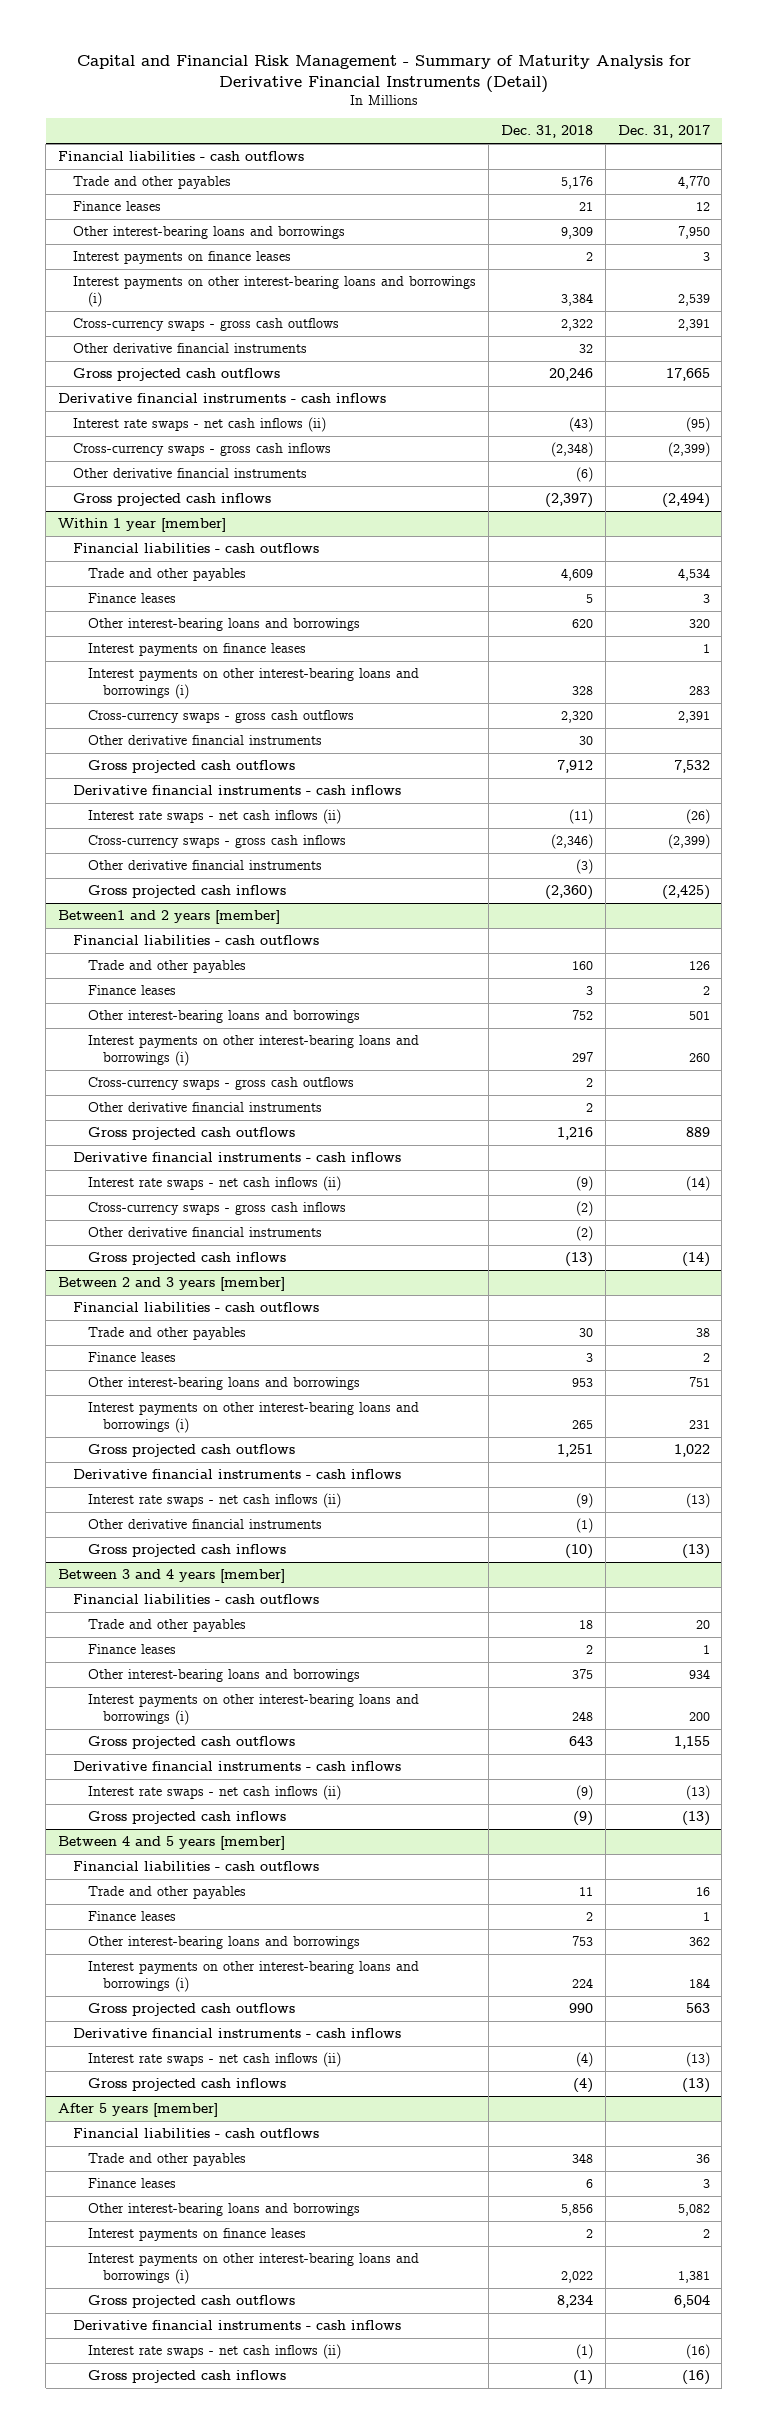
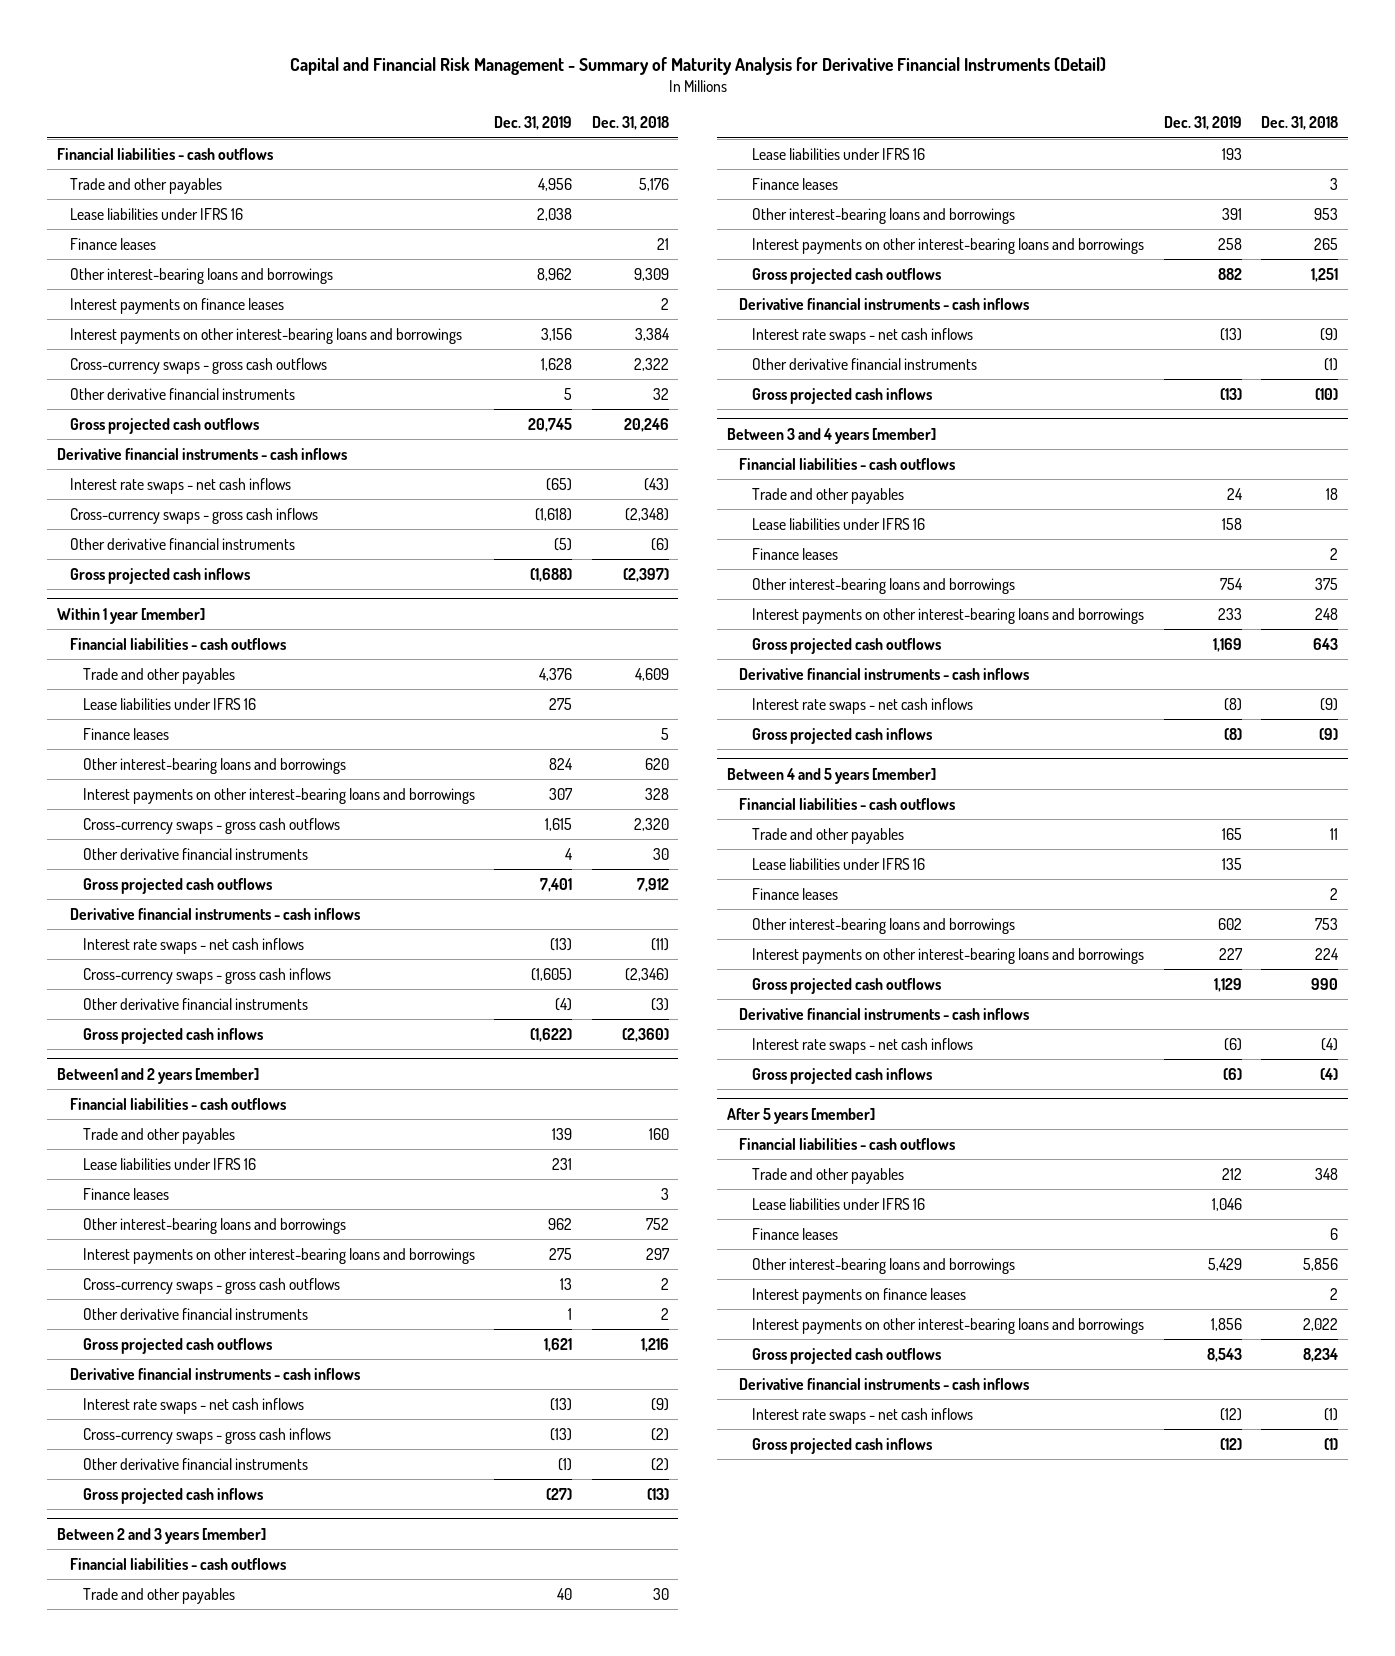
[617,125,710,139] Dec. 31, 2017 -> none
none -> [494,116,573,131] Dec. 31, 2019
none -> [69,207,243,220] Lease liabilities under IFRS 16
[72,276,476,308] Interest payments on other interest-bearing loans and borrowings (i) -> [69,327,462,344] Interest payments on other interest-bearing loans and borrowings
[72,417,326,433] Interest rate swaps - net cash inflows (ii) -> [69,477,291,494] Interest rate swaps - net cash inflows
none -> [82,697,256,710] Lease liabilities under IFRS 16
[87,643,306,657] Interest payments on finance leases -> none
[87,668,419,700] Interest payments on other interest-bearing loans and borrowings (i) -> [82,787,475,804] Interest payments on other interest-bearing loans and borrowings
[87,809,341,825] Interest rate swaps - net cash inflows (ii) -> [82,937,304,954] Interest rate swaps - net cash inflows
none -> [82,1157,256,1170] Lease liabilities under IFRS 16
[87,1035,419,1067] Interest payments on other interest-bearing loans and borrowings (i) -> [82,1247,475,1264] Interest payments on other interest-bearing loans and borrowings
[87,1176,341,1192] Interest rate swaps - net cash inflows (ii) -> [82,1397,304,1414] Interest rate swaps - net cash inflows
none -> [751,147,925,160] Lease liabilities under IFRS 16
[87,1402,419,1434] Interest payments on other interest-bearing loans and borrowings (i) -> [751,237,1144,254] Interest payments on other interest-bearing loans and borrowings
[87,1493,341,1509] Interest rate swaps - net cash inflows (ii) -> [751,327,973,344] Interest rate swaps - net cash inflows
none -> [751,517,925,530] Lease liabilities under IFRS 16
[87,1694,419,1726] Interest payments on other interest-bearing loans and borrowings (i) -> [751,607,1144,624] Interest payments on other interest-bearing loans and borrowings
[87,1785,341,1801] Interest rate swaps - net cash inflows (ii) -> [751,697,973,714] Interest rate swaps - net cash inflows
none -> [751,857,925,870] Lease liabilities under IFRS 16
[87,1961,419,1993] Interest payments on other interest-bearing loans and borrowings (i) -> [751,947,1144,964] Interest payments on other interest-bearing loans and borrowings
[87,2052,341,2068] Interest rate swaps - net cash inflows (ii) -> [751,1037,973,1054] Interest rate swaps - net cash inflows
none -> [751,1197,925,1210] Lease liabilities under IFRS 16
[87,2253,419,2285] Interest payments on other interest-bearing loans and borrowings (i) -> [751,1317,1144,1334] Interest payments on other interest-bearing loans and borrowings
[87,2344,341,2360] Interest rate swaps - net cash inflows (ii) -> [751,1407,973,1424] Interest rate swaps - net cash inflows

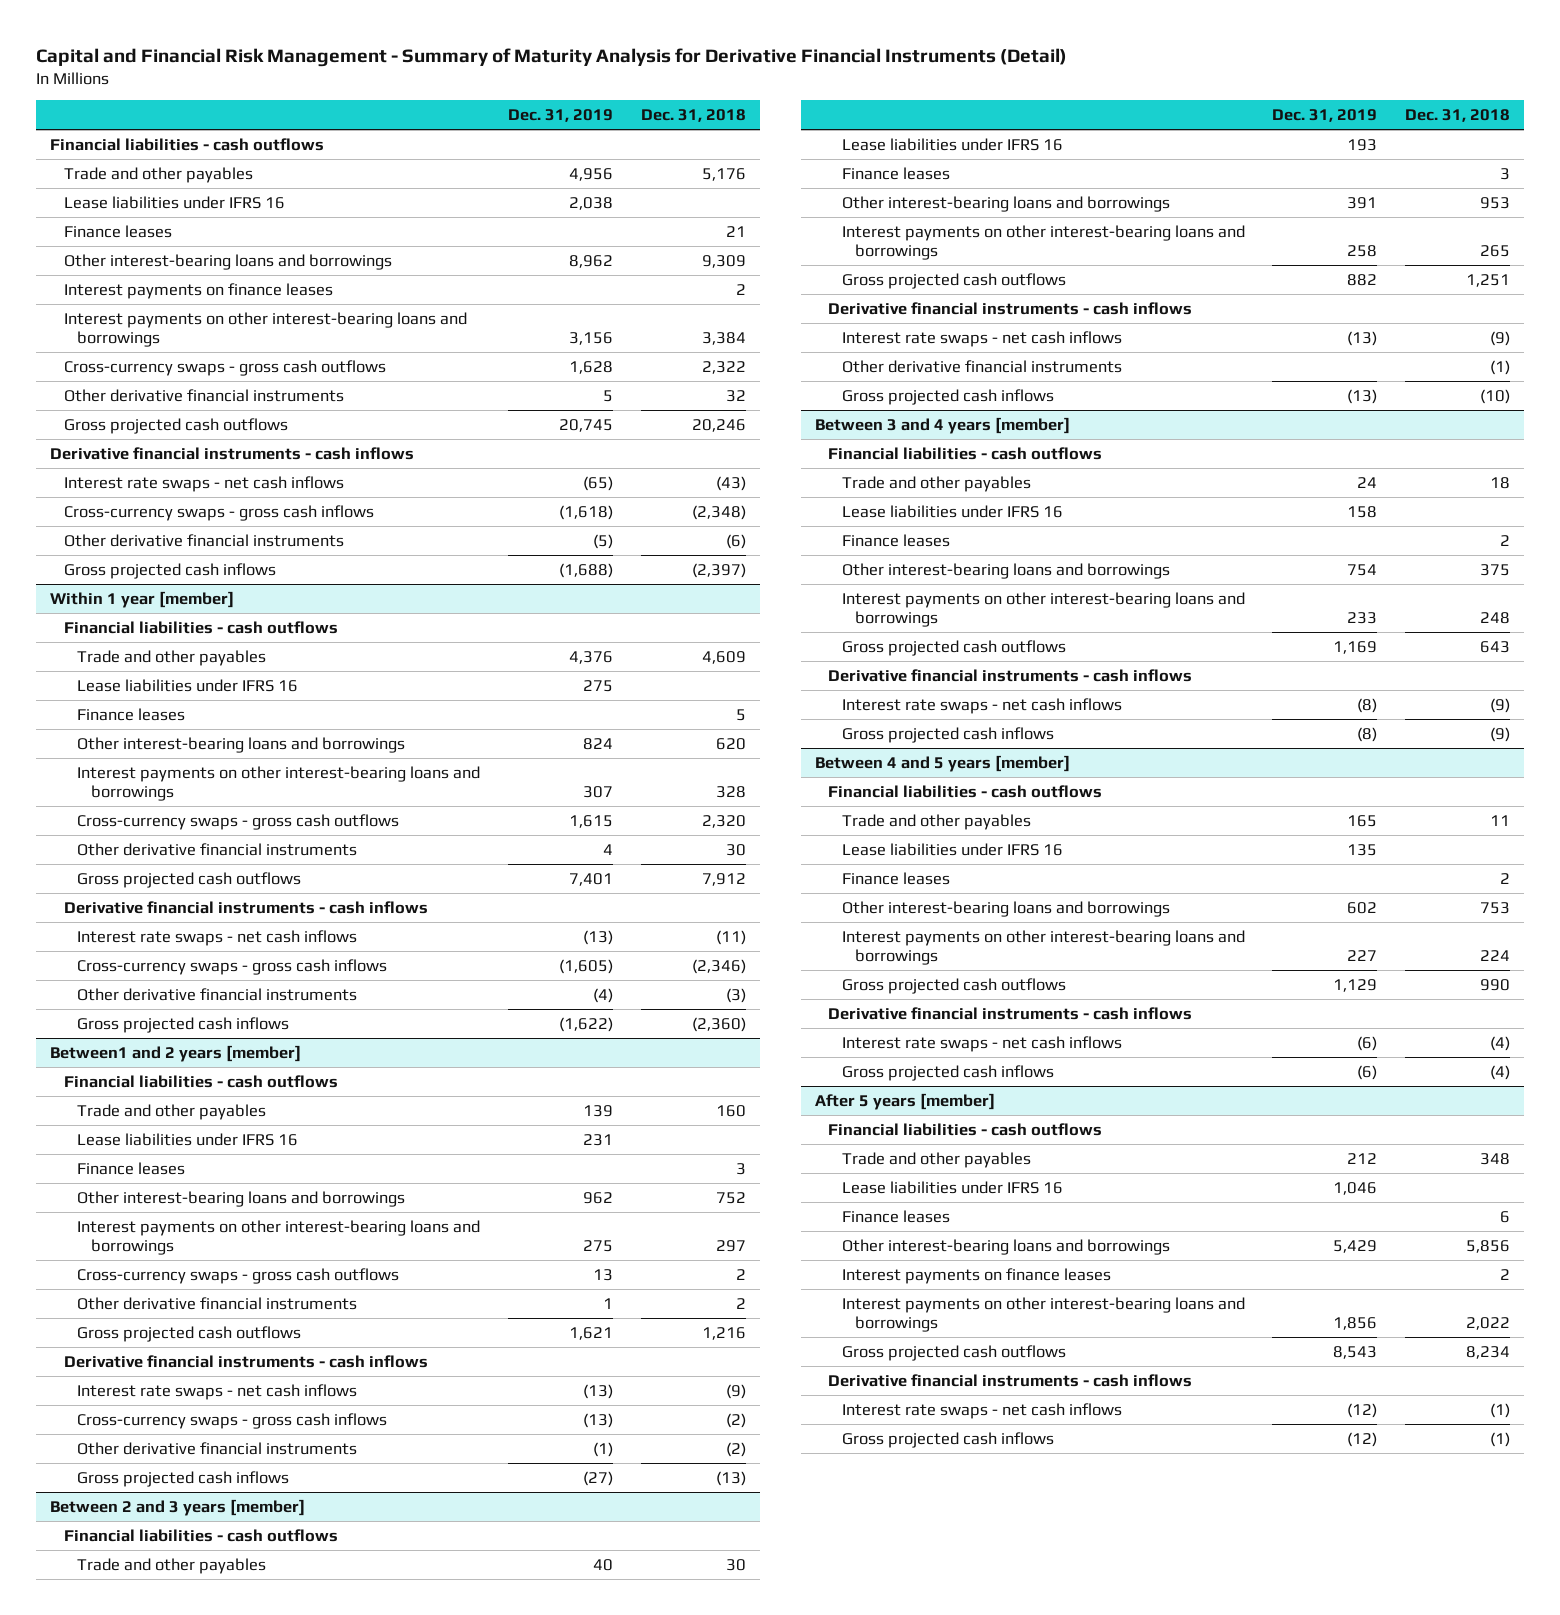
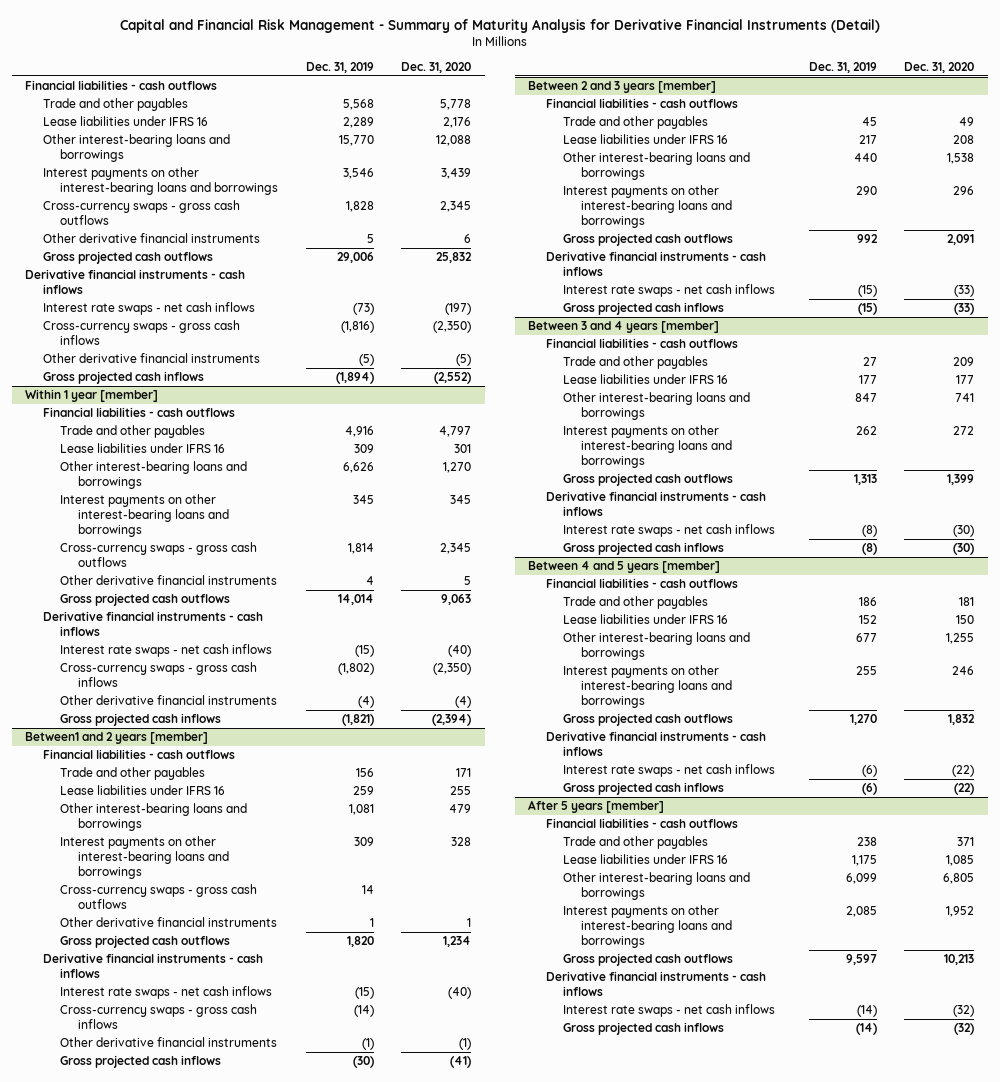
[640,109,746,123] Dec. 31, 2018 -> none
none -> [401,62,472,74] Dec. 31, 2020
[63,224,172,238] Finance leases -> none
[63,282,333,299] Interest payments on finance leases -> none
[569,167,614,181] 4,956 -> [342,99,374,111] 5,568
[569,196,614,210] 2,038 -> [342,117,374,129] 2,289
[569,254,614,268] 8,962 -> [338,135,374,147] 15,770
[569,332,614,346] 3,156 -> [342,168,374,180] 3,546
[569,360,614,374] 1,628 -> [345,201,374,213] 1,828
[559,418,614,432] 20,745 -> [336,252,374,264] 29,006
[583,475,614,491] (65) -> [352,303,374,316] (73)
[559,504,614,520] (1,618) -> [340,321,374,334] (1,816)
[559,562,614,578] (1,688) -> [335,372,374,385] (1,894)
[77,707,186,721] Finance leases -> none
[569,650,614,664] 4,376 -> [344,426,374,438] 4,916
[583,679,614,692] 275 -> [353,444,374,454] 309
[583,737,614,750] 824 -> [342,462,374,474] 6,626
[583,786,614,799] 307 -> [352,495,374,505] 345
[569,814,614,828] 1,615 -> [347,543,374,555] 1,814
[569,872,614,886] 7,401 -> [337,594,374,606] 14,014
[583,929,614,945] (13) -> [354,645,374,658] (15)
[559,958,614,974] (1,605) -> [337,663,374,676] (1,802)
[559,1016,614,1032] (1,622) -> [341,714,374,727] (1,821)
[77,1161,186,1175] Finance leases -> none
[583,1104,614,1117] 139 -> [355,768,374,778] 156
[583,1133,614,1146] 231 -> [352,786,374,796] 259
[583,1191,614,1204] 962 -> [348,804,374,816] 1,081
[583,1240,614,1253] 275 -> [353,837,374,847] 309
[593,1268,614,1281] 13 -> [361,885,374,895] 14
[569,1326,614,1340] 1,621 -> [346,936,374,948] 1,820
[583,1383,614,1399] (13) -> [354,987,374,1000] (15)
[583,1412,614,1428] (13) -> [353,1005,374,1018] (14)
[583,1470,614,1486] (27) -> [352,1056,374,1069] (30)
[841,166,950,180] Finance leases -> none
[593,1558,614,1571] 40 -> [861,117,877,127] 45
[1347,138,1378,151] 193 -> [858,135,877,145] 217
[1347,196,1378,209] 391 -> [853,153,877,163] 440
[1347,245,1378,258] 258 -> [855,186,877,196] 290
[1347,273,1378,286] 882 -> [856,234,878,244] 992
[841,359,1122,373] Other derivative financial instruments -> none
[1347,330,1378,346] (13) -> [857,285,877,298] (15)
[1347,388,1378,404] (13) -> [857,303,877,316] (15)
[841,533,950,547] Finance leases -> none
[1357,476,1378,488] 24 -> [862,357,877,367] 27
[1347,505,1378,518] 158 -> [858,375,877,385] 177
[1347,563,1378,576] 754 -> [854,393,877,403] 847
[1347,612,1378,625] 233 -> [855,426,877,436] 262
[1333,640,1378,654] 1,169 -> [853,474,877,486] 1,313
[841,871,950,885] Finance leases -> none
[1347,814,1378,827] 165 -> [858,597,877,607] 186
[1347,843,1378,856] 135 -> [858,615,877,625] 152
[1347,901,1378,914] 602 -> [855,633,877,643] 677
[1347,950,1378,962] 227 -> [855,666,877,676] 255
[1333,978,1378,992] 1,129 -> [849,714,877,726] 1,270
[841,1209,950,1223] Finance leases -> none
[841,1267,1111,1284] Interest payments on finance leases -> none
[1347,1152,1378,1164] 212 -> [856,837,877,847] 238
[1333,1181,1378,1195] 1,046 -> [851,855,877,867] 1,175
[1333,1239,1378,1253] 5,429 -> [845,873,877,885] 6,099
[1333,1317,1378,1331] 1,856 -> [845,906,877,918] 2,085
[1333,1345,1378,1359] 8,543 -> [845,954,877,966] 9,597
[1347,1402,1378,1418] (12) -> [856,1005,877,1018] (14)
[1347,1431,1378,1447] (12) -> [855,1023,877,1036] (14)

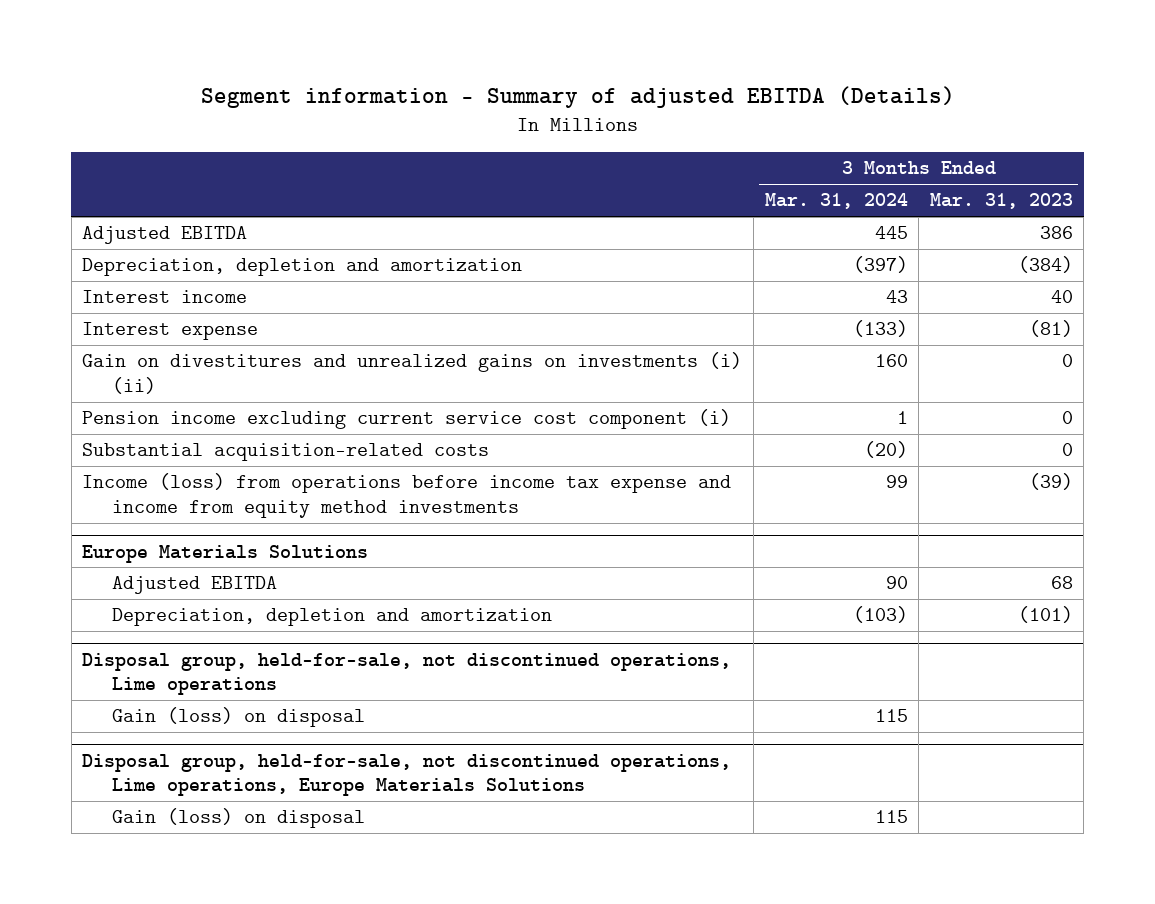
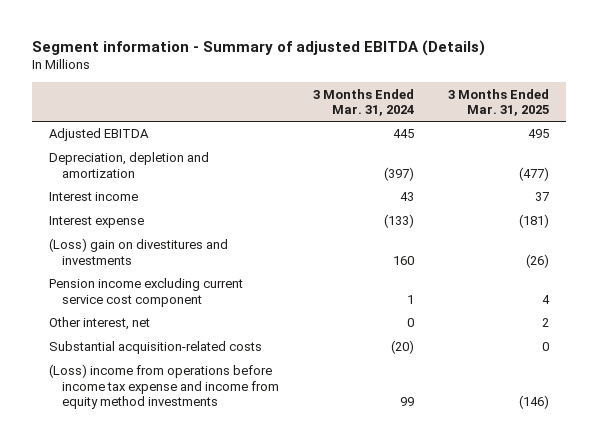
[929,193,1073,210] Mar. 31, 2023 -> none
none -> [448,88,550,117] 3 Months Ended Mar. 31, 2025
[82,352,743,394] Gain on divestitures and unrealized gains on investments (i) (ii) -> [48,238,228,265] (Loss) gain on divestitures and investments
[82,409,732,430] Pension income excluding current service cost component (i) -> [48,278,243,307] Pension income excluding current service cost component
none -> [48,317,150,331] Other interest, net
[82,544,369,563] Europe Materials Solutions -> none
[112,576,278,595] Adjusted EBITDA -> none
[112,608,553,627] Depreciation, depletion and amortization -> none
[82,652,732,696] Disposal group, held-for-sale, not discontinued operations, Lime operations -> none
[112,707,366,728] Gain (loss) on disposal -> none
[82,753,732,797] Disposal group, held-for-sale, not discontinued operations, Lime operations, Europe Materials Solutions -> none
[112,808,366,829] Gain (loss) on disposal -> none
[82,473,732,518] Income (loss) from operations before income tax expense and income from equity method investments -> [48,364,280,410] (Loss) income from operations before income tax expense and income from equity method investments

